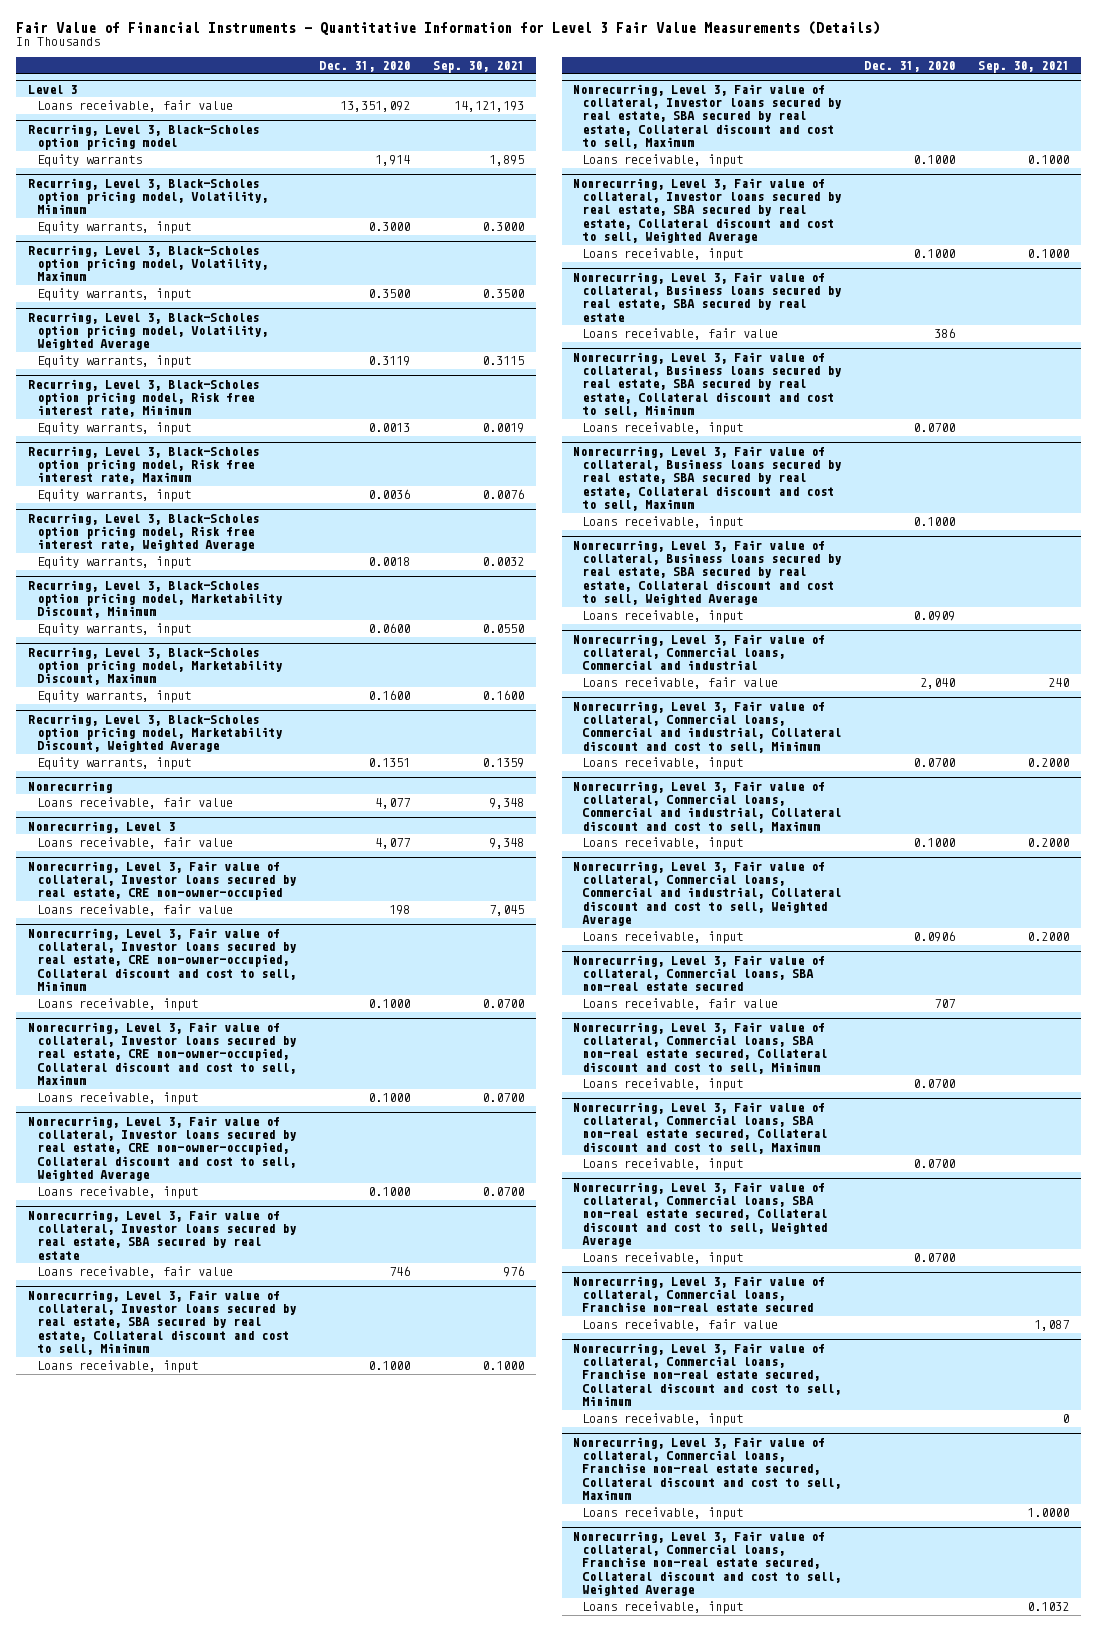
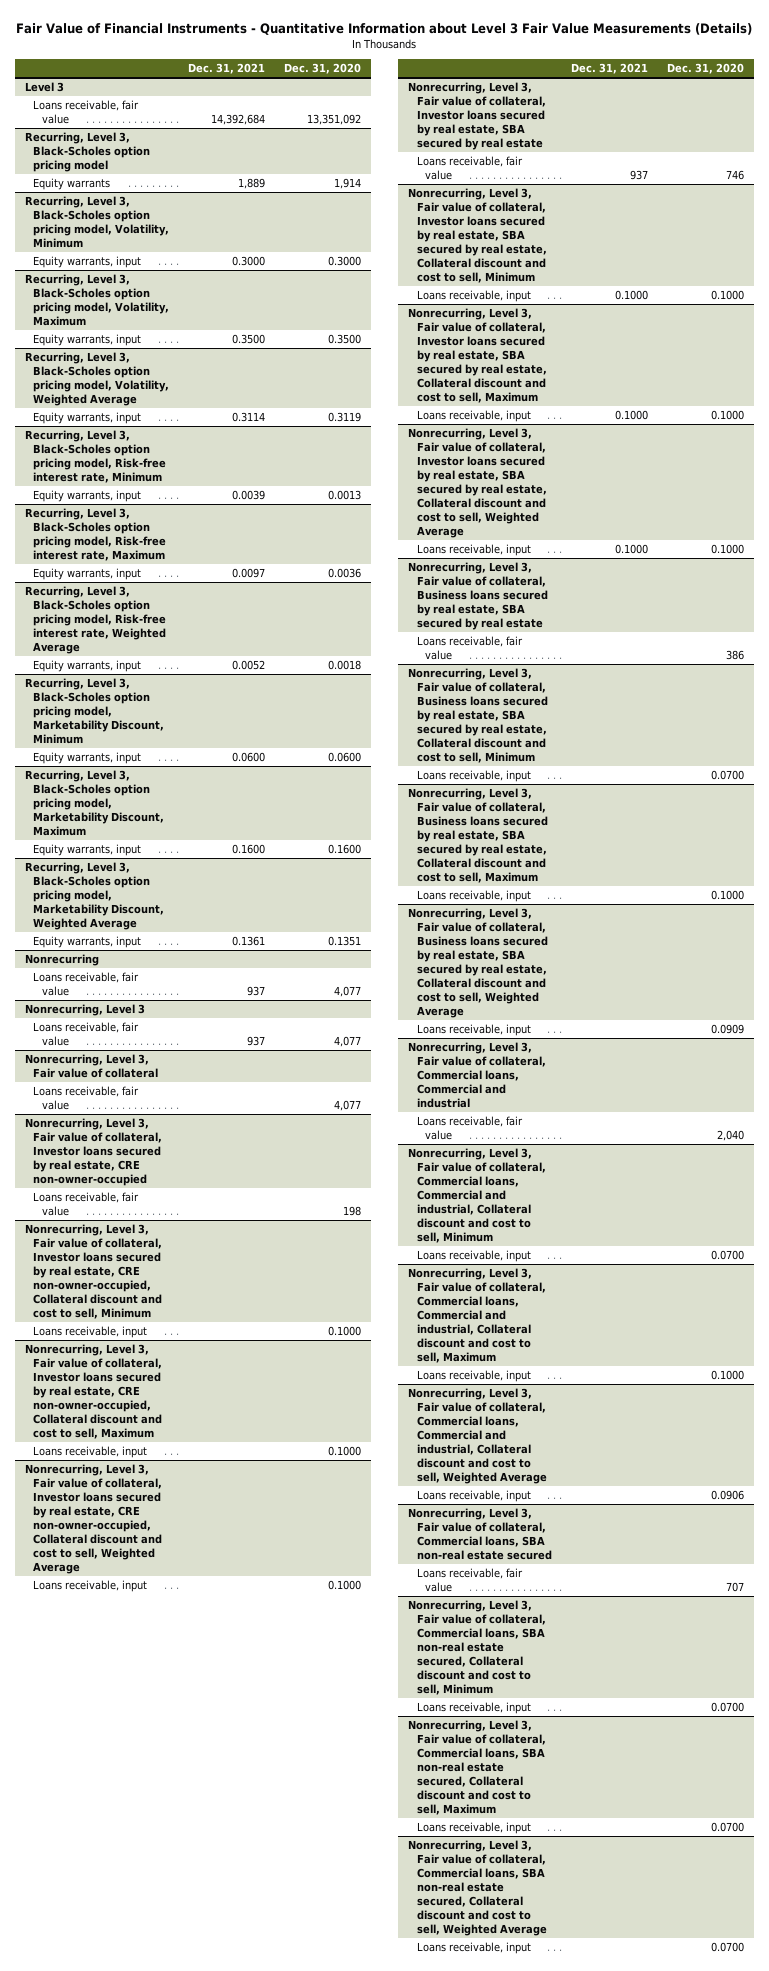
[16,20,881,35] Fair Value of Financial Instruments - Quantitative Information for Level 3 Fair Value Measurements (Details) -> [16,22,753,35] Fair Value of Financial Instruments - Quantitative Information about Level 3 Fair Value Measurements (Details)
[433,60,525,73] Sep. 30, 2021 -> none
none -> [188,63,266,75] Dec. 31, 2021
[28,378,260,418] Recurring, Level 3, Black-Scholes option pricing model, Risk free interest rate, Minimum -> [24,430,167,484] Recurring, Level 3, Black-Scholes option pricing model, Risk-free interest rate, Minimum
[28,445,260,485] Recurring, Level 3, Black-Scholes option pricing model, Risk free interest rate, Maximum -> [24,508,167,562] Recurring, Level 3, Black-Scholes option pricing model, Risk-free interest rate, Maximum
[28,512,260,552] Recurring, Level 3, Black-Scholes option pricing model, Risk free interest rate, Weighted Average -> [24,586,167,654] Recurring, Level 3, Black-Scholes option pricing model, Risk-free interest rate, Weighted Average
none -> [24,1054,159,1079] Nonrecurring, Level 3, Fair value of collateral
none -> [33,1086,140,1111] Loans receivable, fair value
[573,1275,826,1313] Nonrecurring, Level 3, Fair value of collateral, Commercial loans, Franchise non-real estate secured -> none
[581,1319,778,1332] Loans receivable, fair value -> none
[573,1342,841,1406] Nonrecurring, Level 3, Fair value of collateral, Commercial loans, Franchise non-real estate secured, Collateral discount and cost to sell, Minimum -> none
[581,1413,743,1427] Loans receivable, input -> none
[573,1436,841,1500] Nonrecurring, Level 3, Fair value of collateral, Commercial loans, Franchise non-real estate secured, Collateral discount and cost to sell, Maximum -> none
[581,1507,743,1521] Loans receivable, input -> none
[573,1530,841,1596] Nonrecurring, Level 3, Fair value of collateral, Commercial loans, Franchise non-real estate secured, Collateral discount and cost to sell, Weighted Average -> none
[581,1601,743,1615] Loans receivable, input -> none

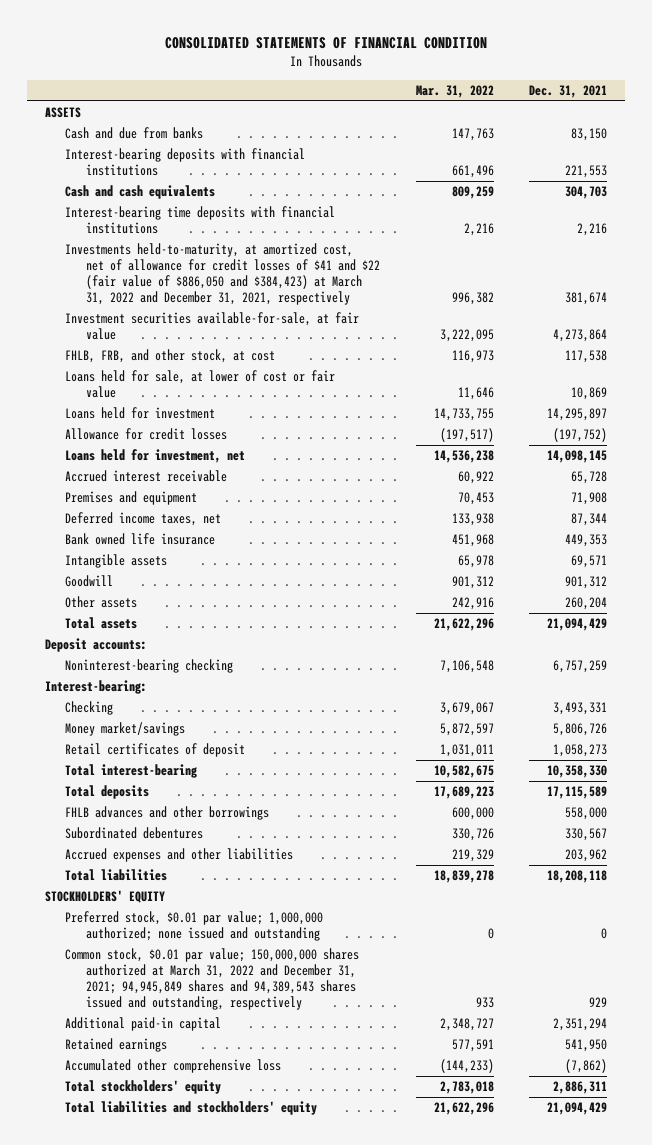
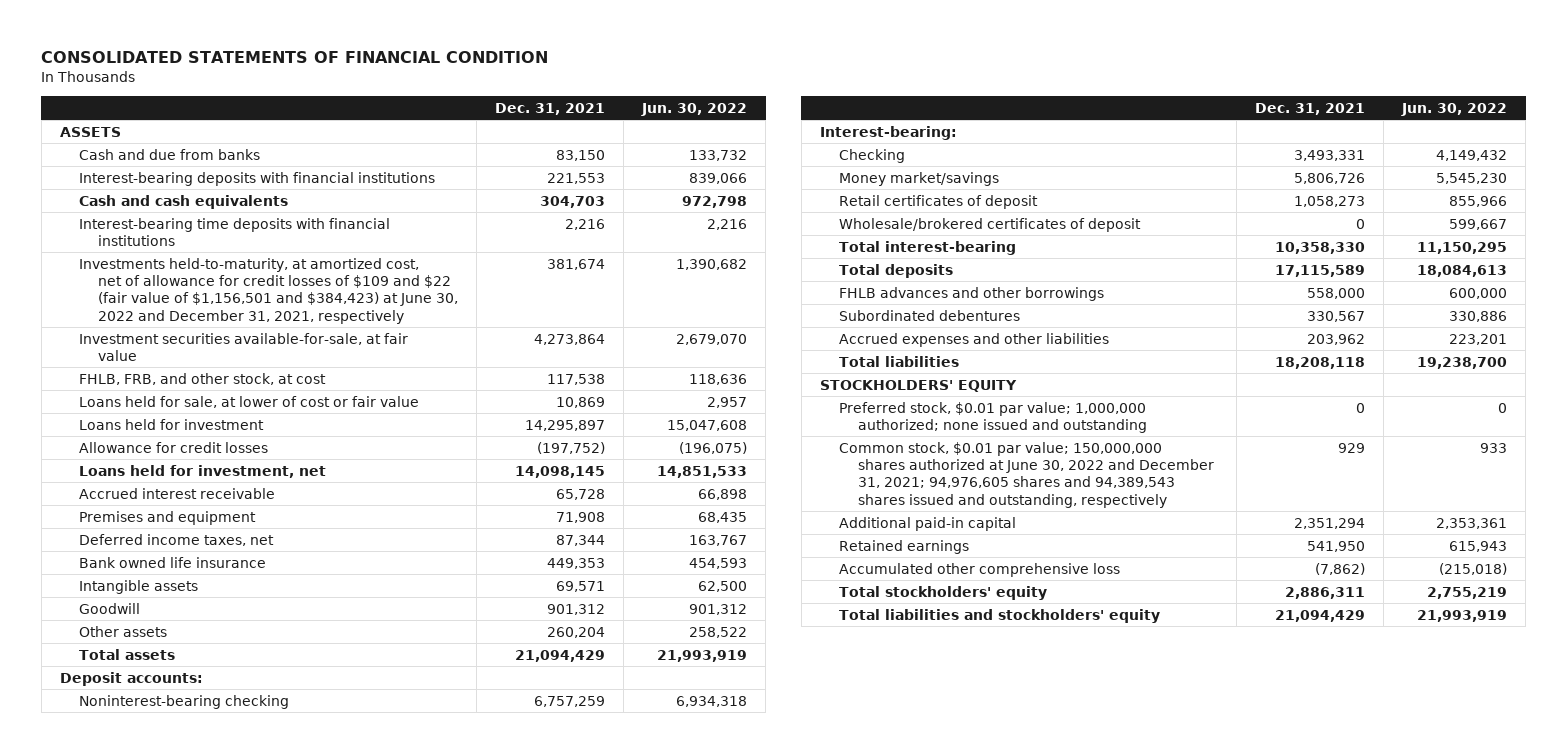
[415,85,494,99] Mar. 31, 2022 -> none
none -> [641,102,748,116] Jun. 30, 2022
[65,243,380,305] Investments held-to-maturity, at amortized cost, net of allowance for credit losses of $41 and $22 (fair value of $886,050 and $384,423) at March 31, 2022 and December 31, 2021, respectively -> [79,257,459,324] Investments held-to-maturity, at amortized cost, net of allowance for credit losses of $109 and $22 (fair value of $1,156,501 and $384,423) at June 30, 2022 and December 31, 2021, respectively
none -> [838,217,1141,232] Wholesale/brokered certificates of deposit
[65,948,360,1010] Common stock, $0.01 par value; 150,000,000 shares authorized at March 31, 2022 and December 31, 2021; 94,945,849 shares and 94,389,543 shares issued and outstanding, respectively -> [838,441,1214,508] Common stock, $0.01 par value; 150,000,000 shares authorized at June 30, 2022 and December 31, 2021; 94,976,605 shares and 94,389,543 shares issued and outstanding, respectively

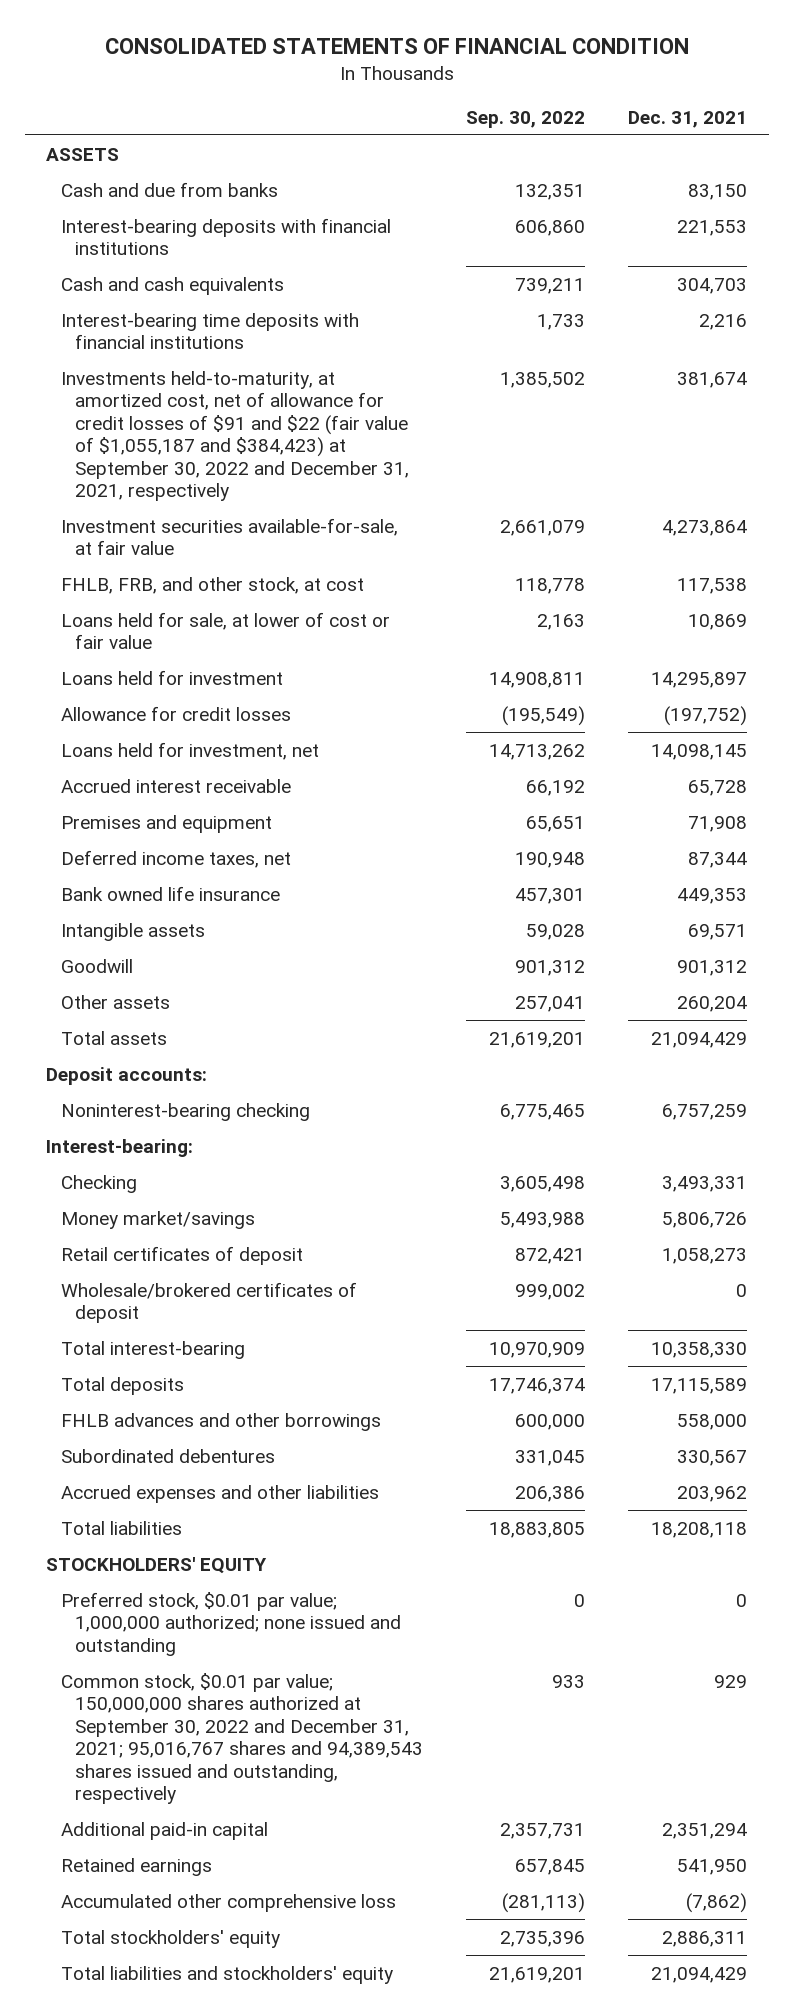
[641,102,748,116] Jun. 30, 2022 -> none
none -> [466,110,586,128] Sep. 30, 2022
[79,257,459,324] Investments held-to-maturity, at amortized cost, net of allowance for credit losses of $109 and $22 (fair value of $1,156,501 and $384,423) at June 30, 2022 and December 31, 2021, respectively -> [60,370,410,502] Investments held-to-maturity, at amortized cost, net of allowance for credit losses of $91 and $22 (fair value of $1,055,187 and $384,423) at September 30, 2022 and December 31, 2021, respectively
[838,441,1214,508] Common stock, $0.01 par value; 150,000,000 shares authorized at June 30, 2022 and December 31, 2021; 94,976,605 shares and 94,389,543 shares issued and outstanding, respectively -> [60,1672,424,1805] Common stock, $0.01 par value; 150,000,000 shares authorized at September 30, 2022 and December 31, 2021; 95,016,767 shares and 94,389,543 shares issued and outstanding, respectively

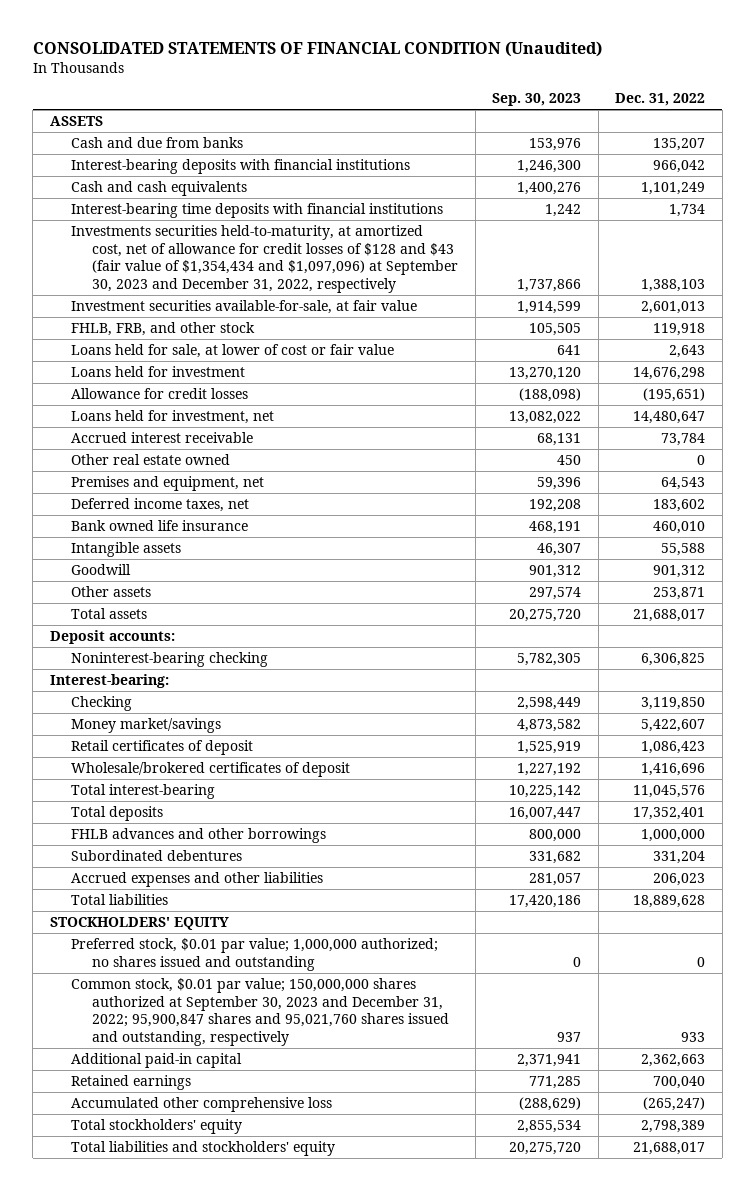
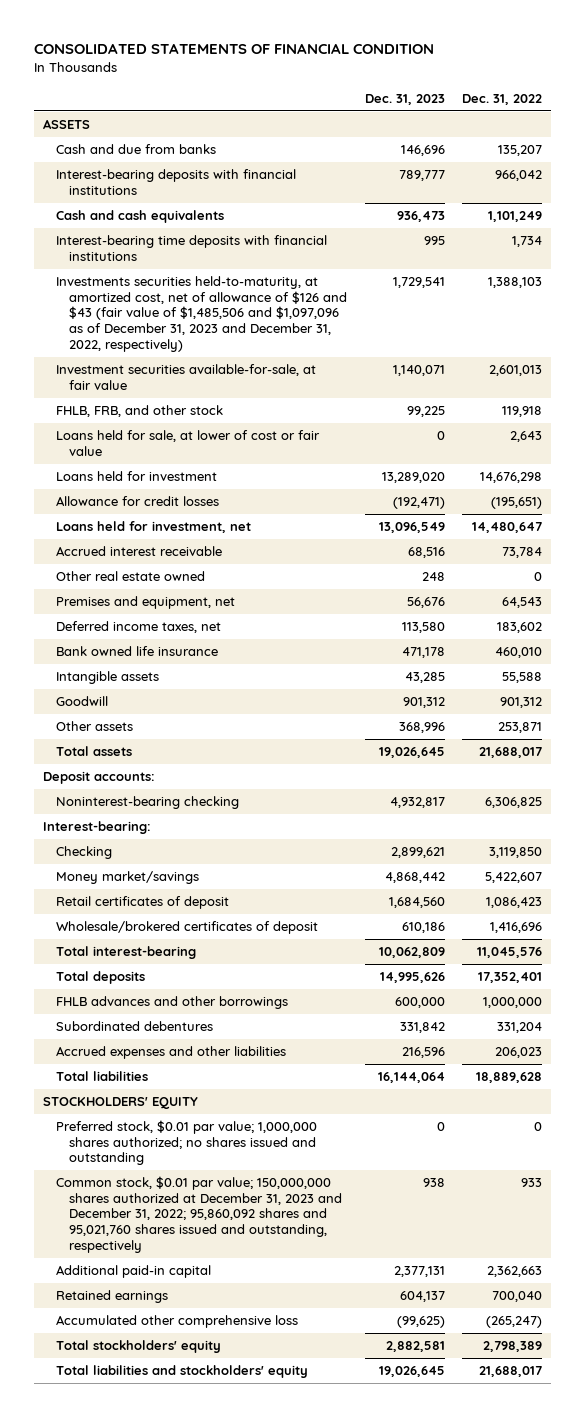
[32,41,602,58] CONSOLIDATED STATEMENTS OF FINANCIAL CONDITION (Unaudited) -> [33,43,434,55] CONSOLIDATED STATEMENTS OF FINANCIAL CONDITION
[492,93,582,107] Sep. 30, 2023 -> none
none -> [364,93,445,105] Dec. 31, 2023
[70,225,459,293] Investments securities held-to-maturity, at amortized cost, net of allowance for credit losses of $128 and $43 (fair value of $1,354,434 and $1,097,096) at September 30, 2023 and December 31, 2022, respectively -> [55,276,348,352] Investments securities held-to-maturity, at amortized cost, net of allowance of $126 and $43 (fair value of $1,485,506 and $1,097,096 as of December 31, 2023 and December 31, 2022, respectively)
[70,938,438,971] Preferred stock, $0.01 par value; 1,000,000 authorized; no shares issued and outstanding -> [55,1120,317,1166] Preferred stock, $0.01 par value; 1,000,000 shares authorized; no shares issued and outstanding
[70,978,450,1046] Common stock, $0.01 par value; 150,000,000 shares authorized at September 30, 2023 and December 31, 2022; 95,900,847 shares and 95,021,760 shares issued and outstanding, respectively -> [55,1176,343,1253] Common stock, $0.01 par value; 150,000,000 shares authorized at December 31, 2023 and December 31, 2022; 95,860,092 shares and 95,021,760 shares issued and outstanding, respectively

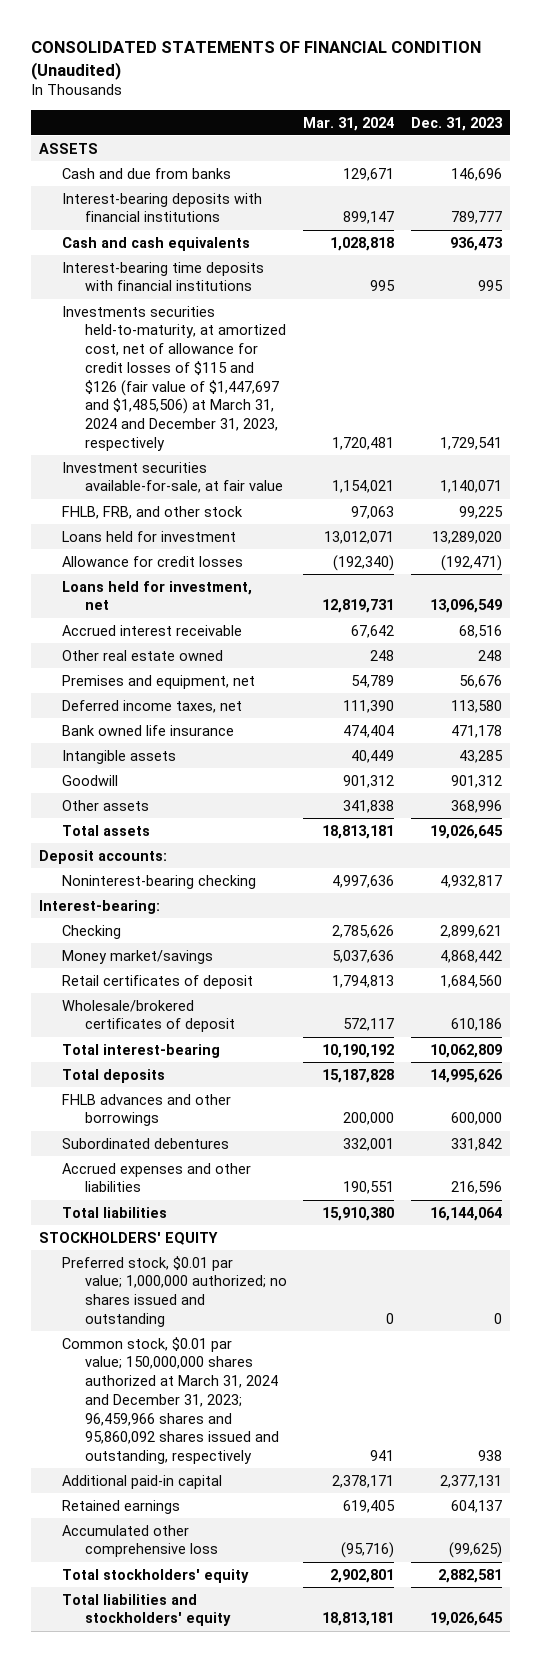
[33,43,434,55] CONSOLIDATED STATEMENTS OF FINANCIAL CONDITION -> [30,41,481,80] CONSOLIDATED STATEMENTS OF FINANCIAL CONDITION (Unaudited)
[462,93,543,105] Dec. 31, 2022 -> none
none -> [303,116,395,131] Mar. 31, 2024
[55,276,348,352] Investments securities held-to-maturity, at amortized cost, net of allowance of $126 and $43 (fair value of $1,485,506 and $1,097,096 as of December 31, 2023 and December 31, 2022, respectively) -> [61,305,286,451] Investments securities held-to-maturity, at amortized cost, net of allowance for credit losses of $115 and $126 (fair value of $1,447,697 and $1,485,506) at March 31, 2024 and December 31, 2023, respectively
[55,430,320,456] Loans held for sale, at lower of cost or fair value -> none
[55,1120,317,1166] Preferred stock, $0.01 par value; 1,000,000 shares authorized; no shares issued and outstanding -> [61,1255,287,1327] Preferred stock, $0.01 par value; 1,000,000 authorized; no shares issued and outstanding
[55,1176,343,1253] Common stock, $0.01 par value; 150,000,000 shares authorized at December 31, 2023 and December 31, 2022; 95,860,092 shares and 95,021,760 shares issued and outstanding, respectively -> [61,1336,279,1465] Common stock, $0.01 par value; 150,000,000 shares authorized at March 31, 2024 and December 31, 2023; 96,459,966 shares and 95,860,092 shares issued and outstanding, respectively

